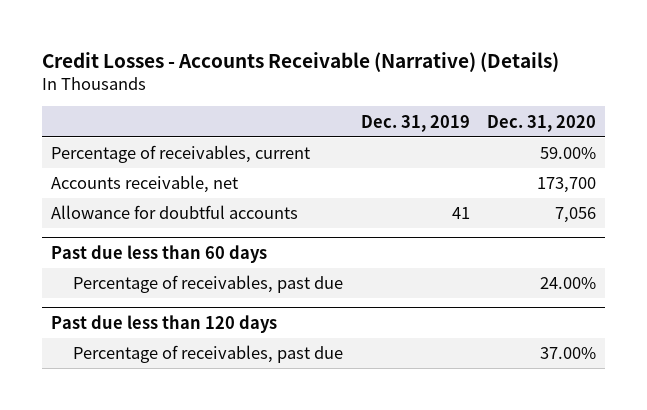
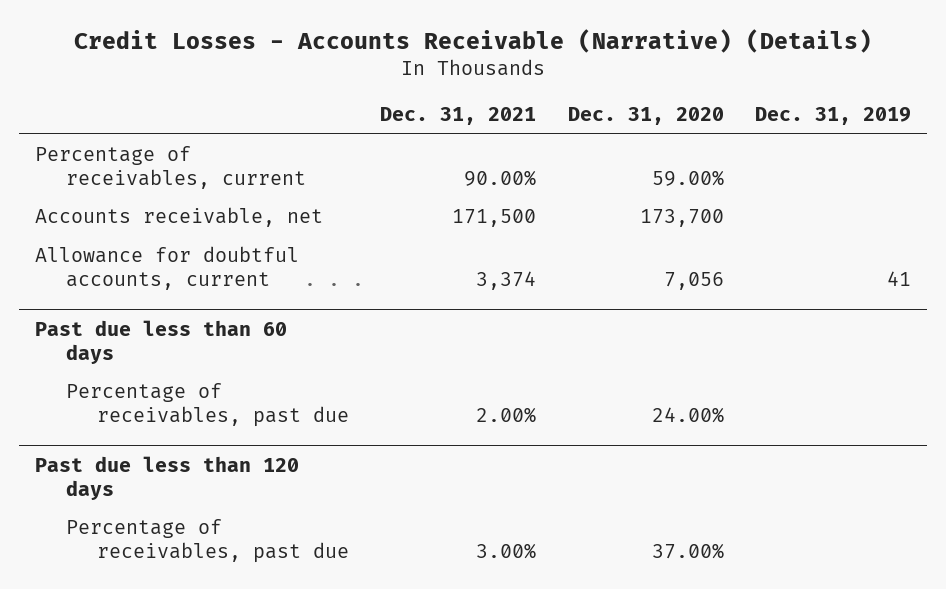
none -> [380,107,537,126] Dec. 31, 2021
[51,205,299,220] Allowance for doubtful accounts -> [34,246,299,290] Allowance for doubtful accounts, current

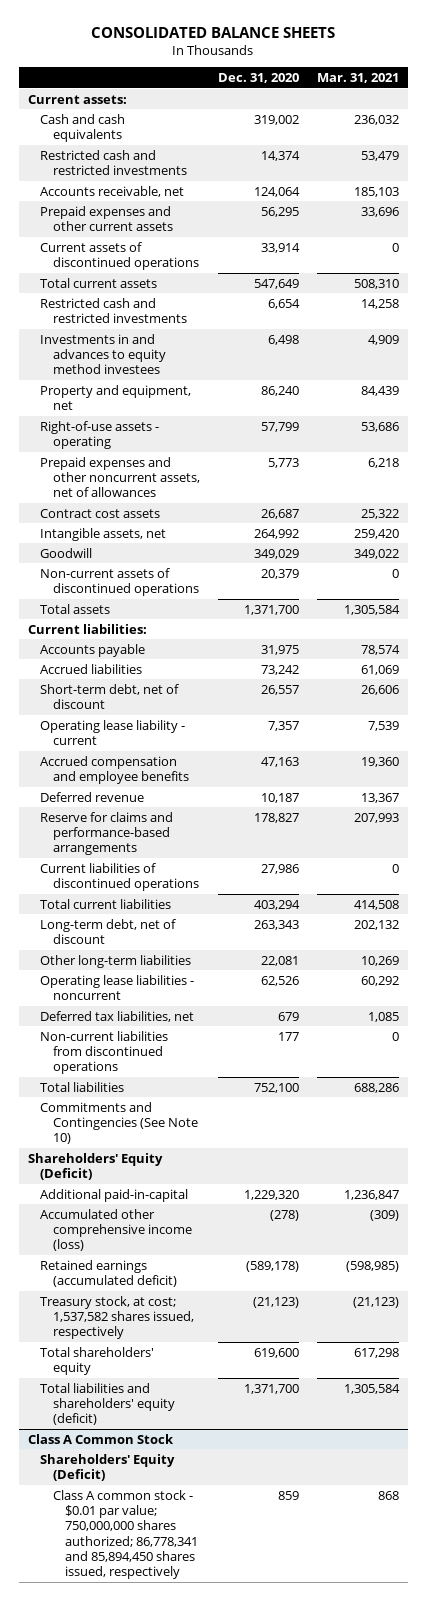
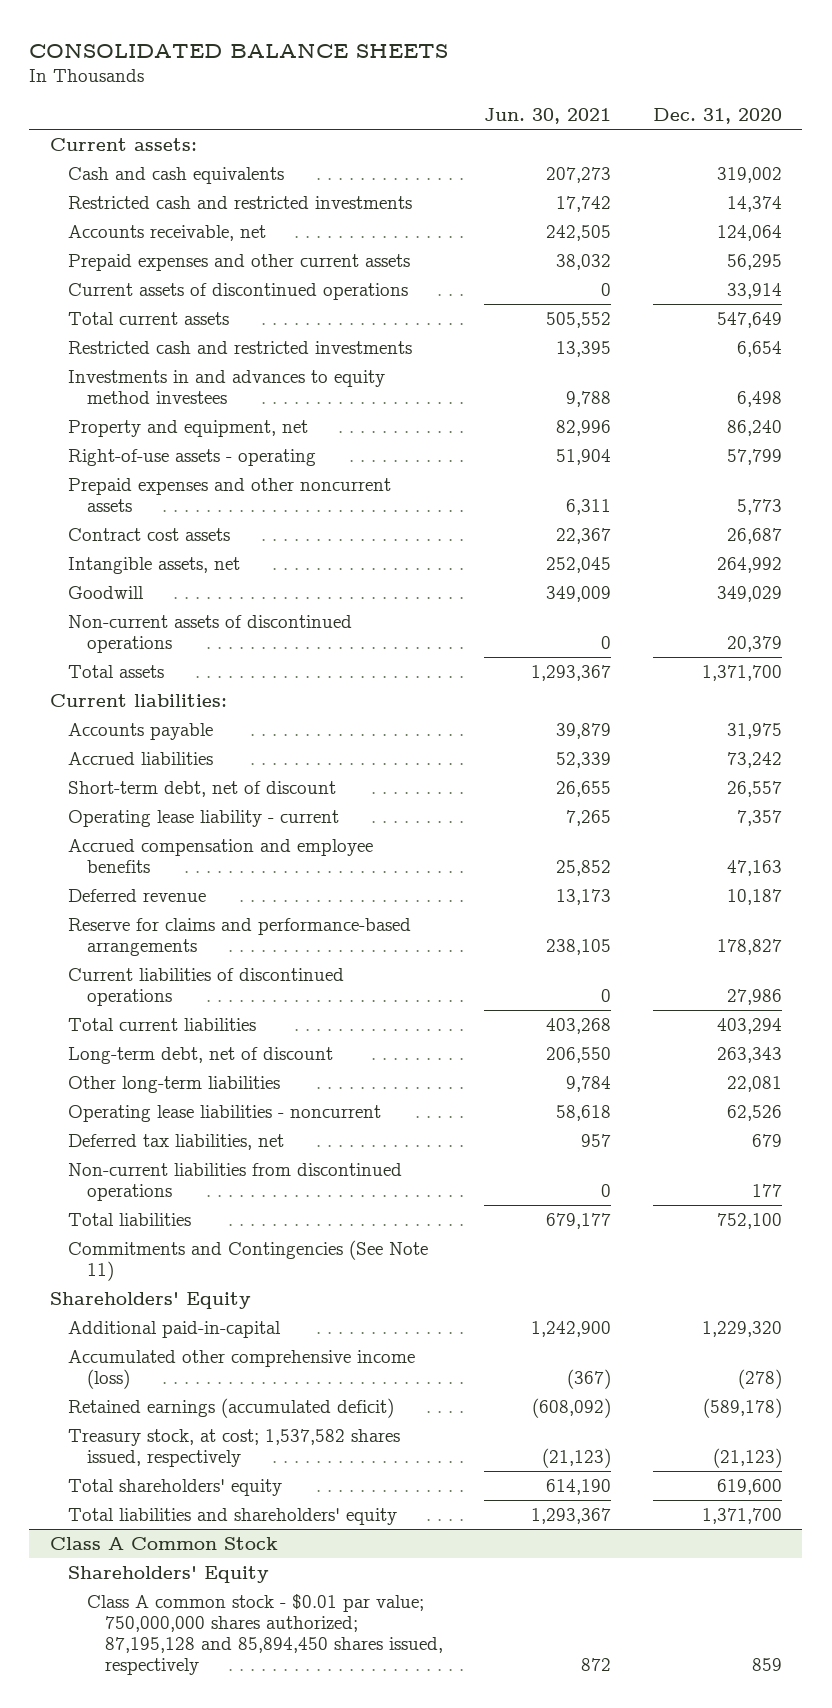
[317,72,400,83] Mar. 31, 2021 -> none
none -> [484,108,612,125] Jun. 30, 2021
[40,456,200,498] Prepaid expenses and other noncurrent assets, net of allowances -> [68,477,392,512] Prepaid expenses and other noncurrent assets
[40,1101,198,1145] Commitments and Contingencies (See Note 10) -> [68,1239,429,1281] Commitments and Contingencies (See Note 11)
[27,1152,163,1180] Shareholders' Equity (Deficit) -> [50,1291,252,1309] Shareholders' Equity
[40,1382,175,1426] Total liabilities and shareholders' equity (deficit) -> [68,1507,398,1525] Total liabilities and shareholders' equity
[40,1453,176,1481] Shareholders' Equity (Deficit) -> [68,1565,270,1583] Shareholders' Equity
[52,1489,199,1580] Class A common stock - $0.01 par value; 750,000,000 shares authorized; 86,778,341 and 85,894,450 shares issued, respectively -> [86,1593,443,1676] Class A common stock - $0.01 par value; 750,000,000 shares authorized; 87,195,128 and 85,894,450 shares issued, respectively

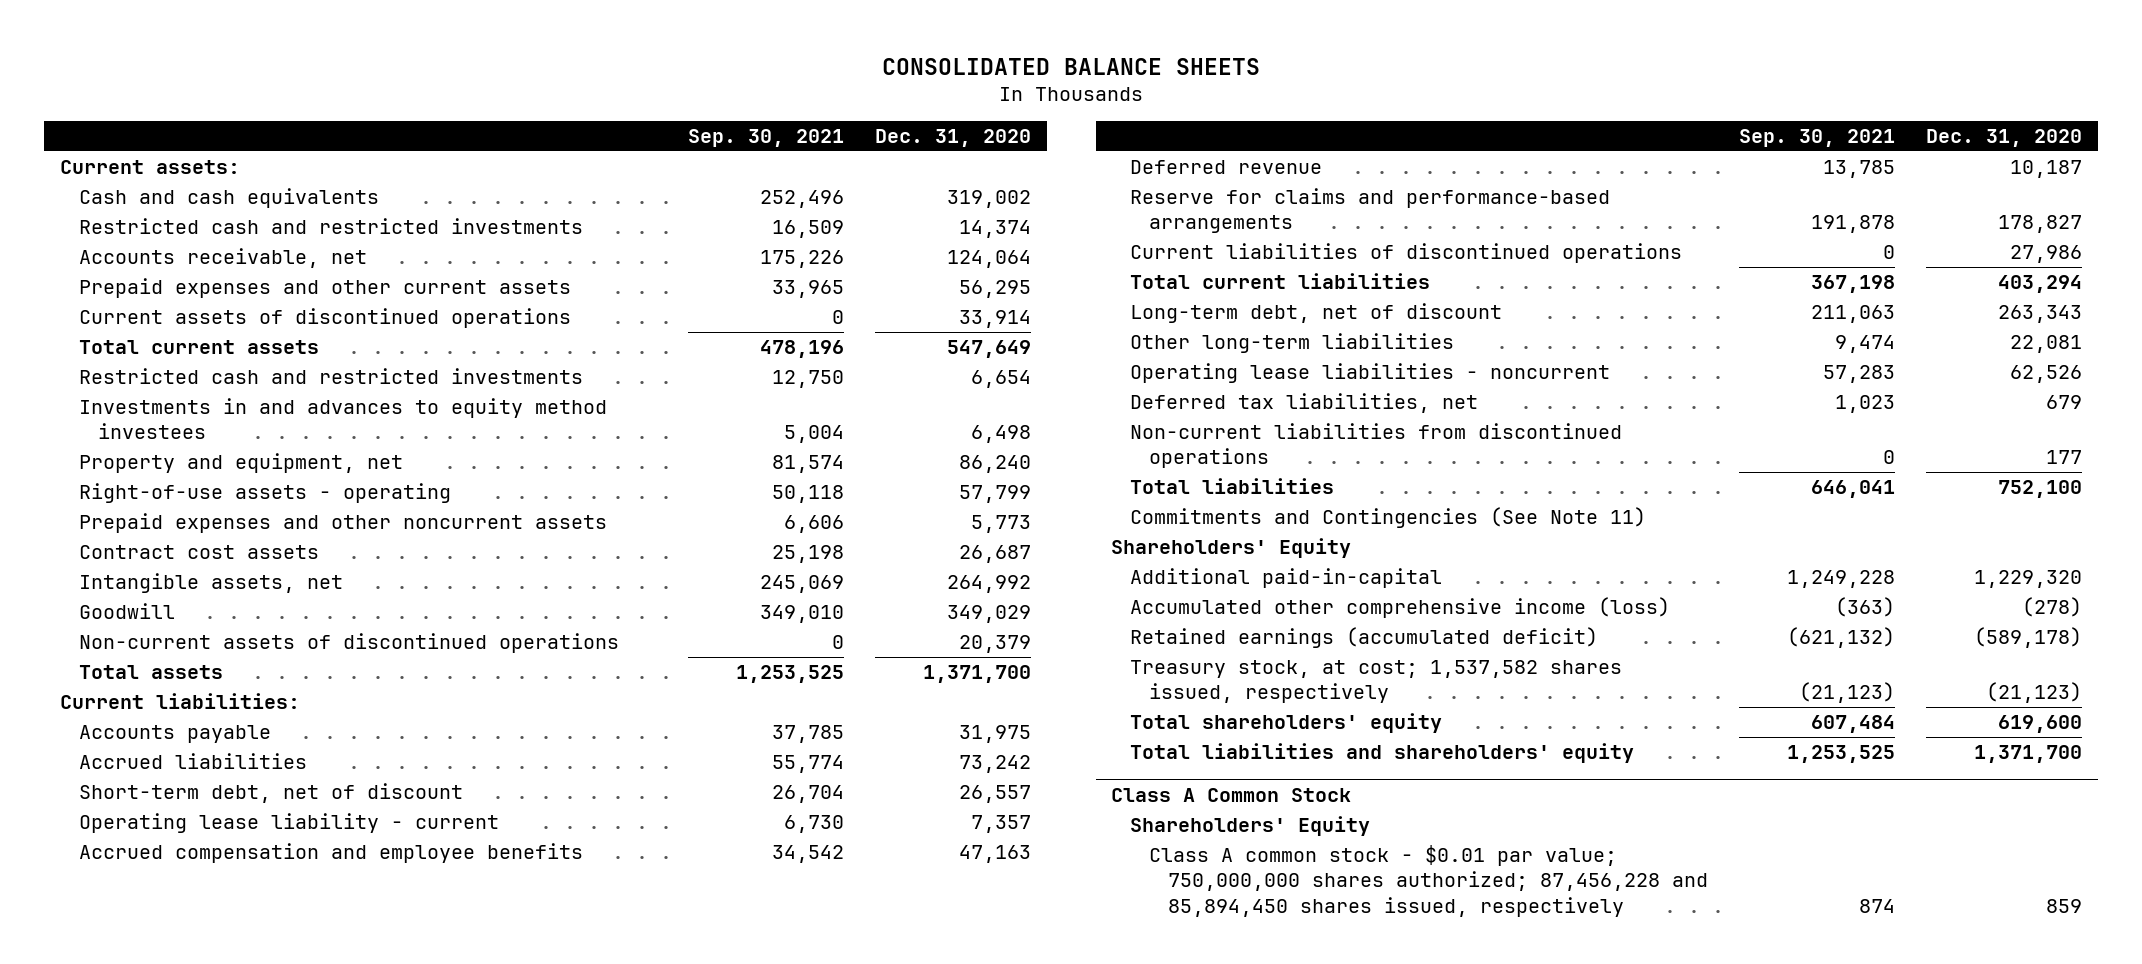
[484,108,612,125] Jun. 30, 2021 -> none
none -> [688,128,845,147] Sep. 30, 2021
[86,1593,443,1676] Class A common stock - $0.01 par value; 750,000,000 shares authorized; 87,195,128 and 85,894,450 shares issued, respectively -> [1149,845,1709,917] Class A common stock - $0.01 par value; 750,000,000 shares authorized; 87,456,228 and 85,894,450 shares issued, respectively

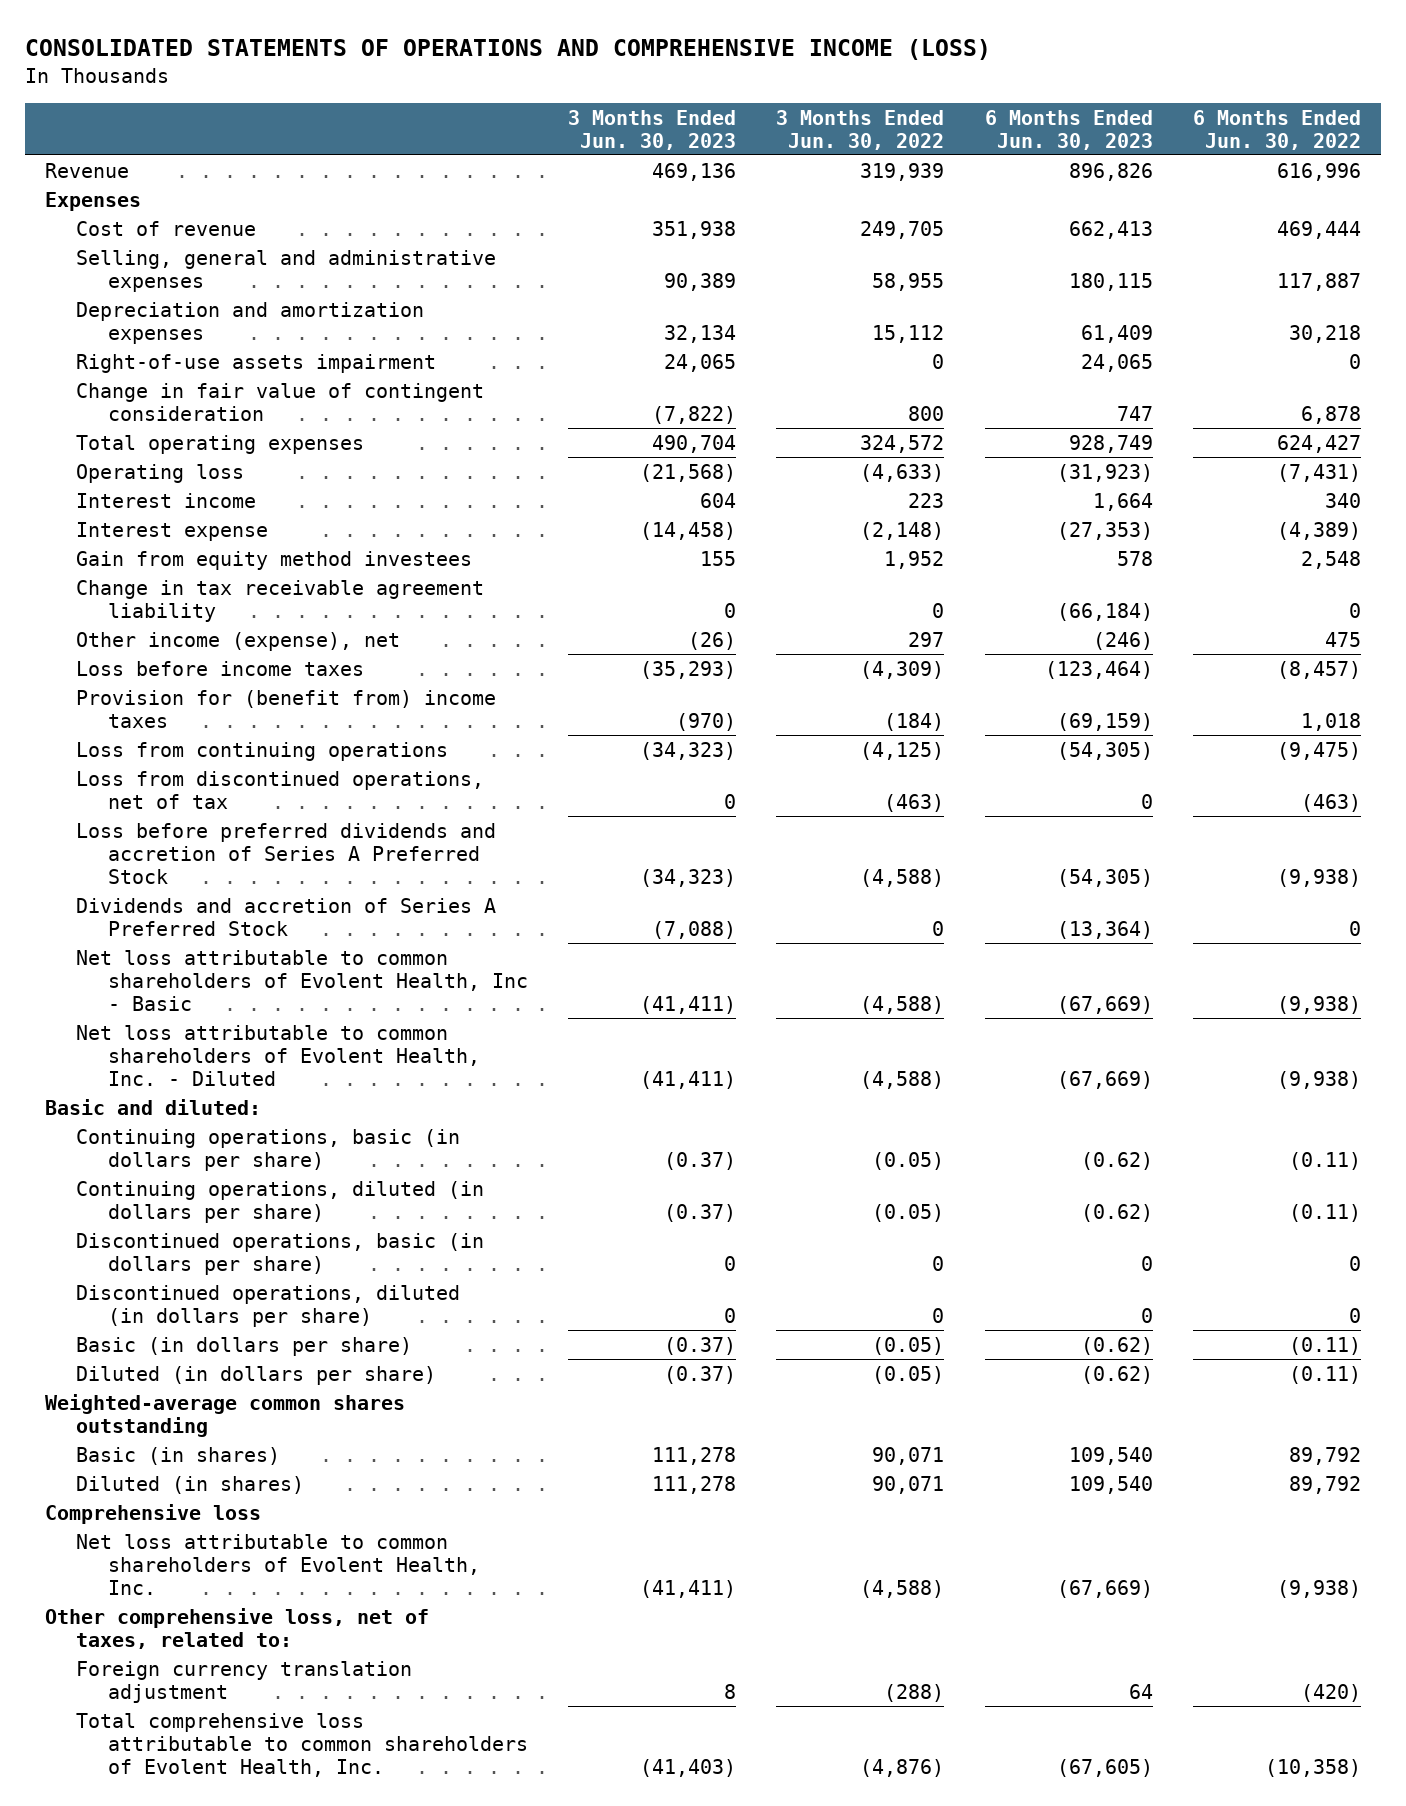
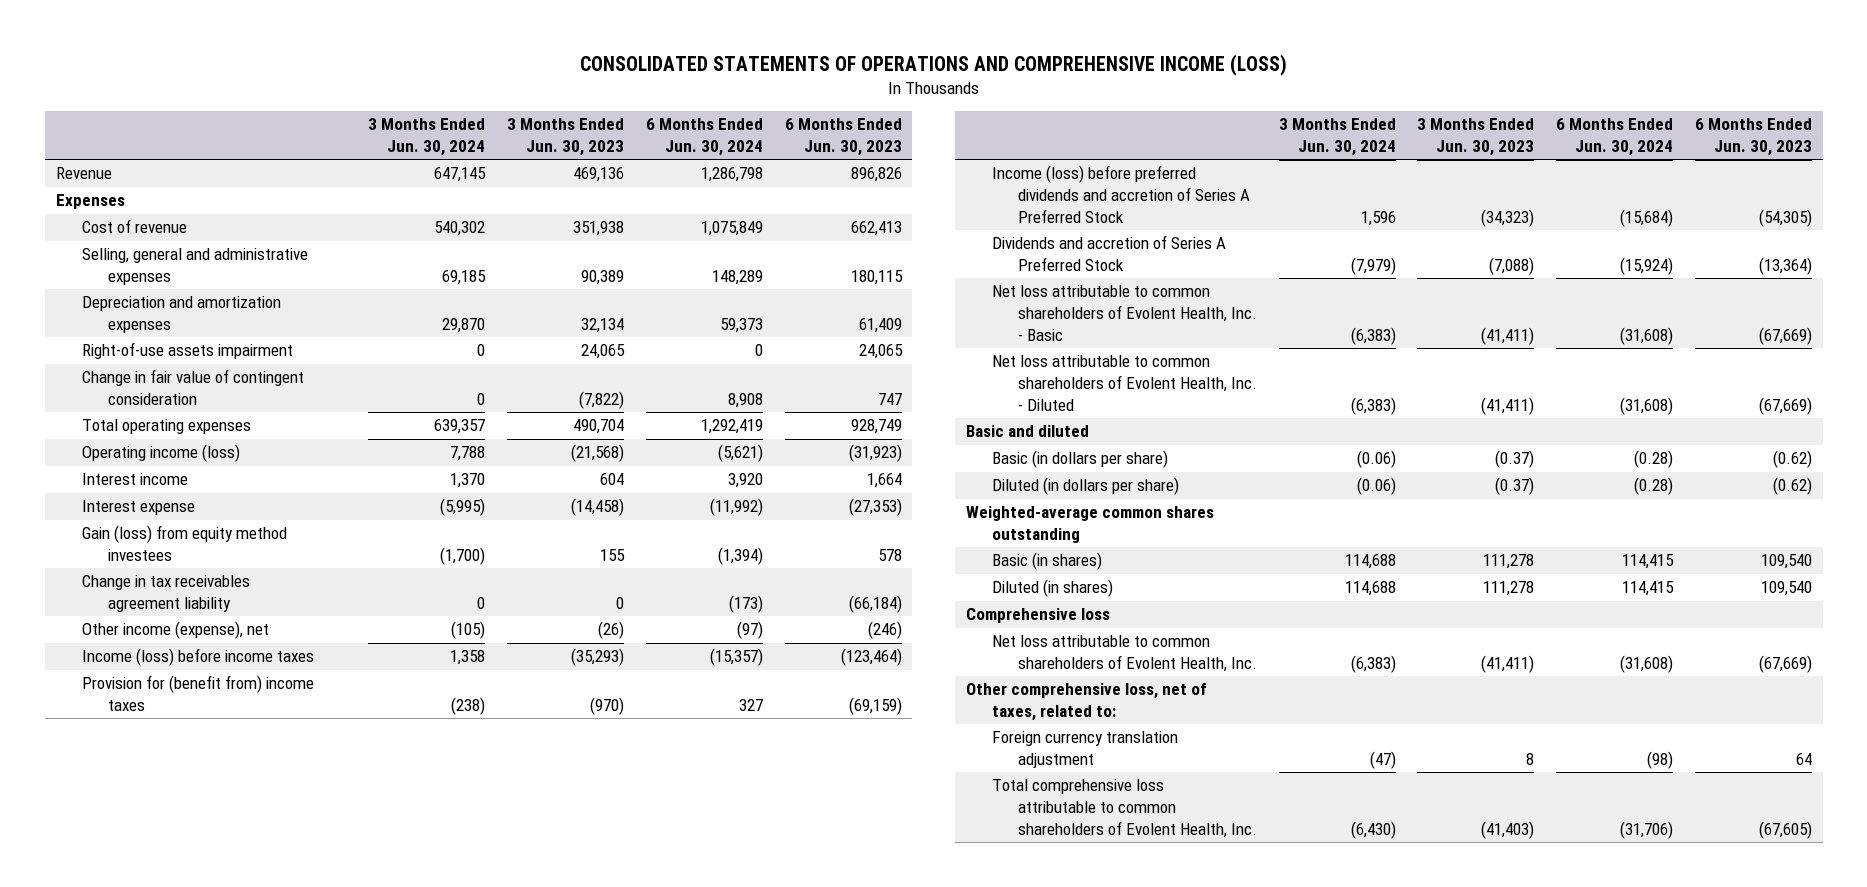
[776,109,945,150] 3 Months Ended Jun. 30, 2022 -> none
[1192,109,1361,150] 6 Months Ended Jun. 30, 2022 -> none
none -> [368,118,486,156] 3 Months Ended Jun. 30, 2024
none -> [645,118,763,156] 6 Months Ended Jun. 30, 2024
[76,463,245,483] Operating loss -> [81,444,240,463] Operating income (loss)
[76,550,473,570] Gain from equity method investees -> [81,525,287,562] Gain (loss) from equity method investees
[76,579,485,622] Change in tax receivable agreement liability -> [81,575,250,613] Change in tax receivables agreement liability
[76,660,365,676] Loss before income taxes -> [81,648,314,667] Income (loss) before income taxes
[76,741,449,761] Loss from continuing operations -> none
[76,770,485,809] Loss from discontinued operations, net of tax -> none
[76,822,497,885] Loss before preferred dividends and accretion of Series A Preferred Stock -> [991,165,1250,223] Income (loss) before preferred dividends and accretion of Series A Preferred Stock
[76,949,528,1012] Net loss attributable to common shareholders of Evolent Health, Inc - Basic -> [991,285,1257,341] Net loss attributable to common shareholders of Evolent Health, Inc. - Basic
[76,1128,461,1171] Continuing operations, basic (in dollars per share) -> none
[76,1180,485,1223] Continuing operations, diluted (in dollars per share) -> none
[76,1232,485,1275] Discontinued operations, basic (in dollars per share) -> none
[76,1284,461,1327] Discontinued operations, diluted (in dollars per share) -> none
[44,1098,261,1115] Basic and diluted: -> [965,425,1089,438] Basic and diluted

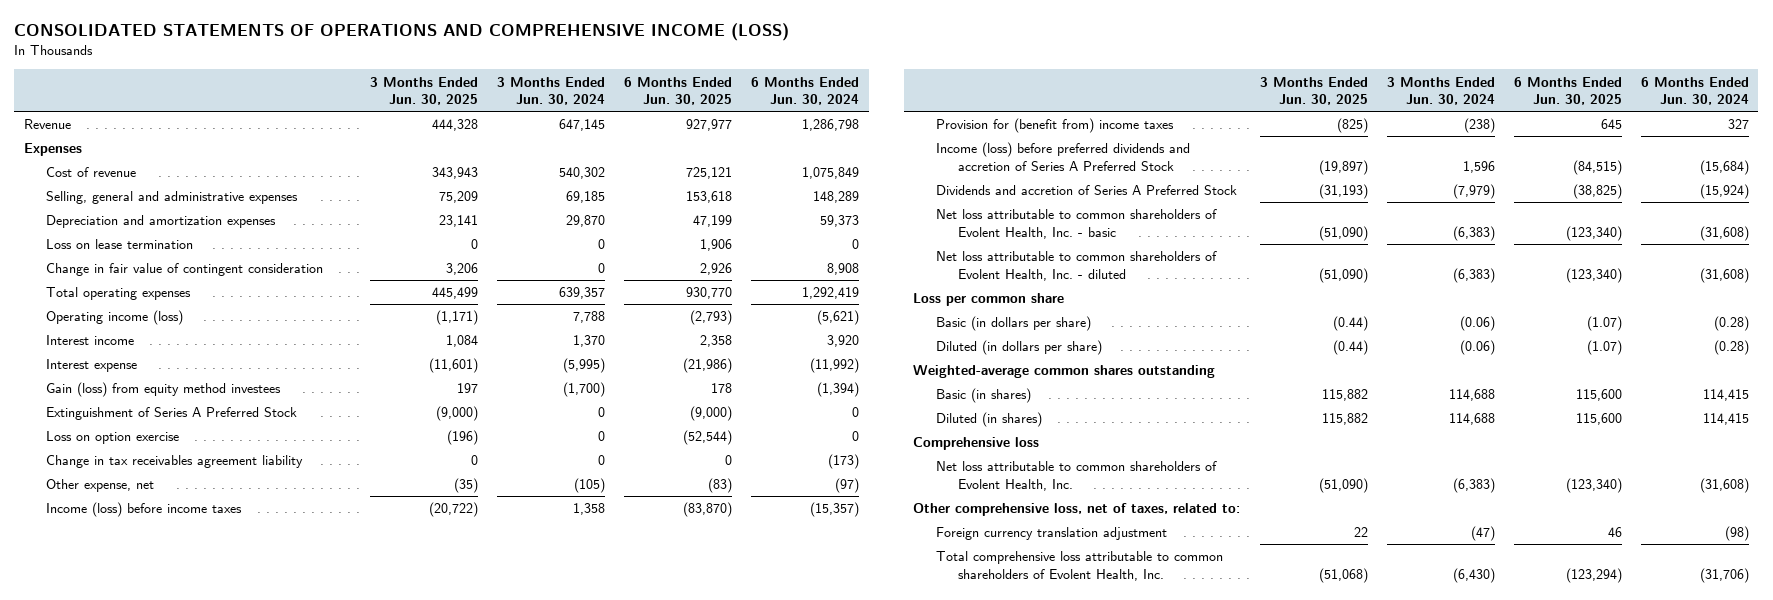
[507,118,625,156] 3 Months Ended Jun. 30, 2023 -> none
[784,118,902,156] 6 Months Ended Jun. 30, 2023 -> none
none -> [369,76,478,106] 3 Months Ended Jun. 30, 2025
none -> [623,76,732,106] 6 Months Ended Jun. 30, 2025
[81,342,293,360] Right-of-use assets impairment -> none
none -> [46,239,194,250] Loss on lease termination
none -> [46,407,298,421] Extinguishment of Series A Preferred Stock
none -> [46,431,180,445] Loss on option exercise
[81,621,269,640] Other income (expense), net -> [46,479,155,493] Other expense, net
[991,285,1257,341] Net loss attributable to common shareholders of Evolent Health, Inc. - Basic -> [935,209,1217,239] Net loss attributable to common shareholders of Evolent Health, Inc. - basic
[991,355,1257,411] Net loss attributable to common shareholders of Evolent Health, Inc. - Diluted -> [935,251,1217,281] Net loss attributable to common shareholders of Evolent Health, Inc. - diluted
[965,425,1089,438] Basic and diluted -> [913,293,1065,307] Loss per common share

